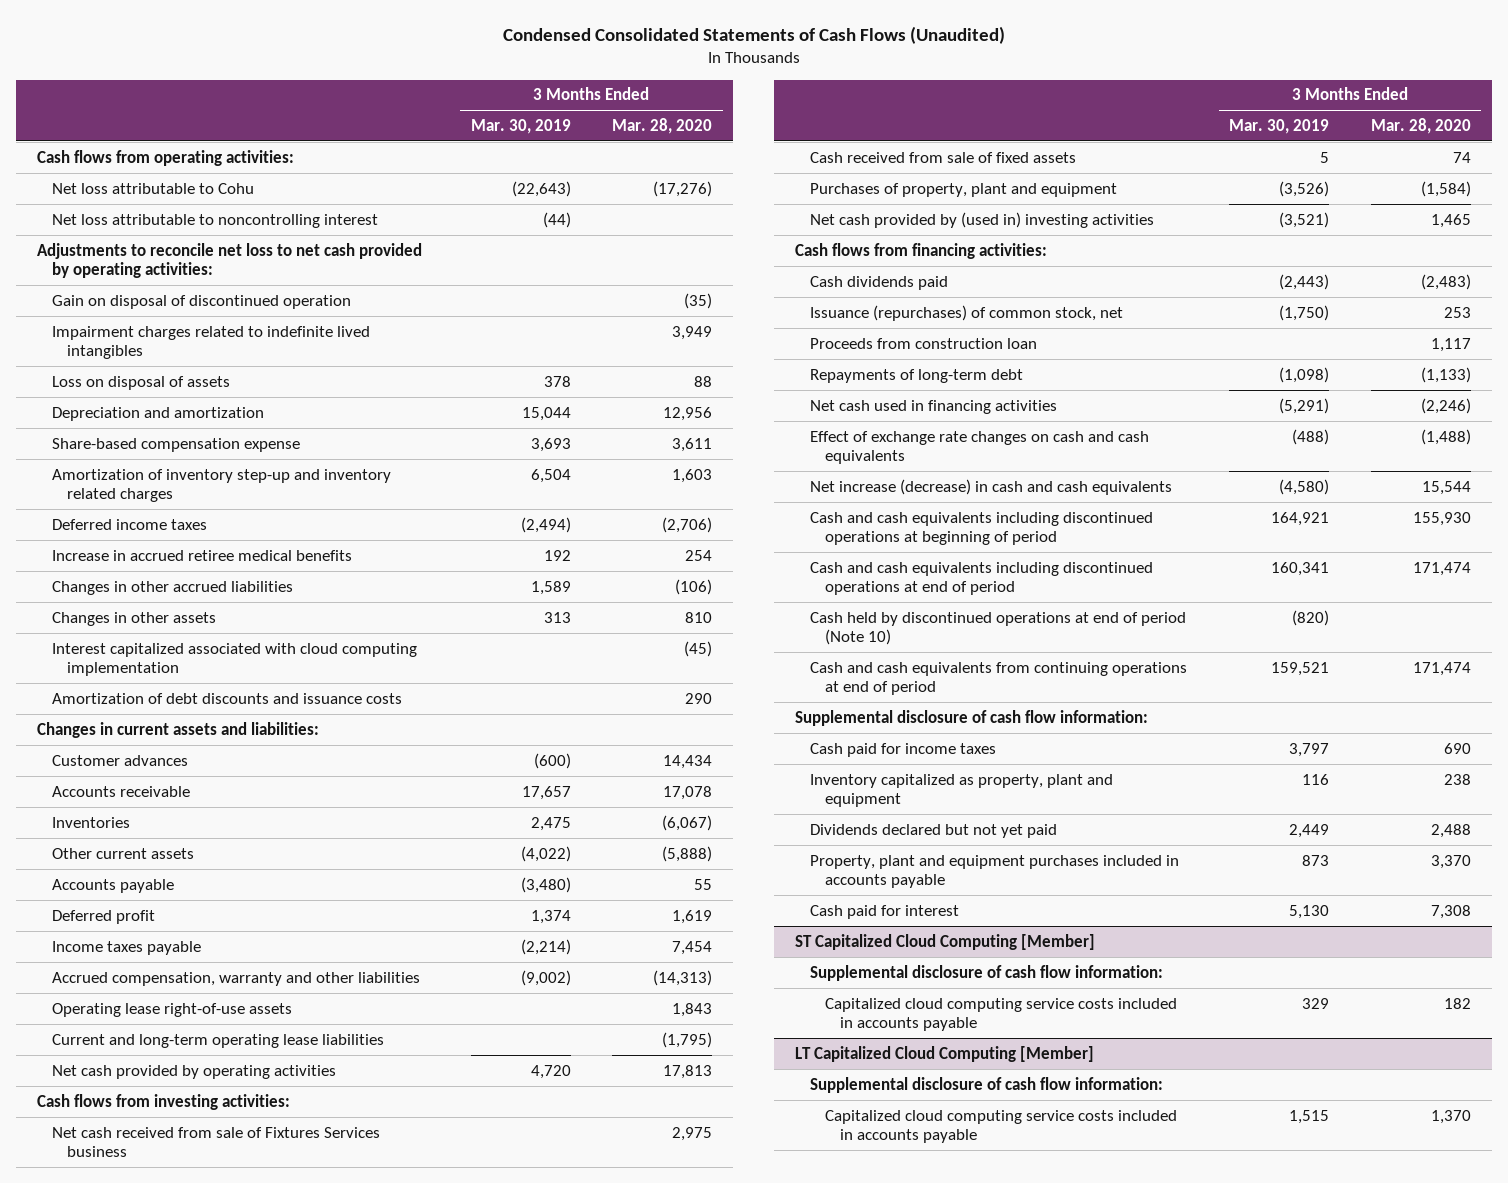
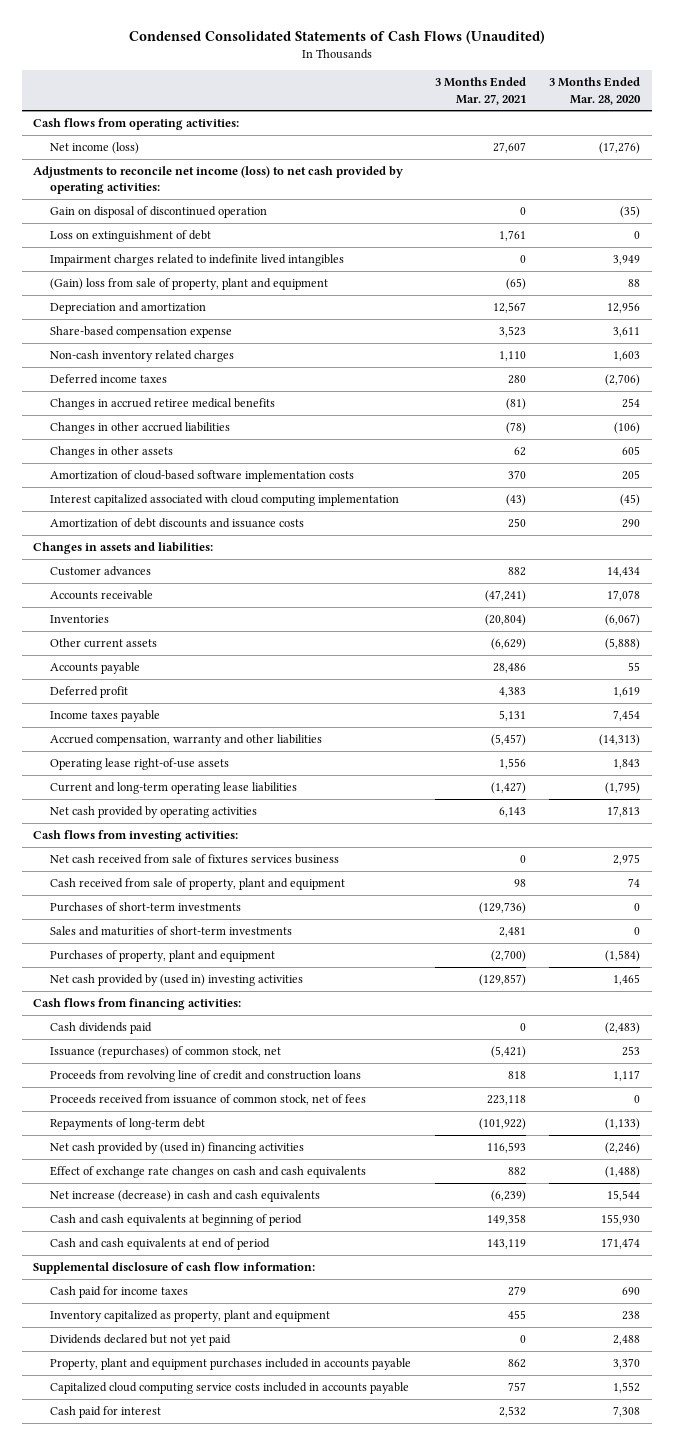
[470,118,571,134] Mar. 30, 2019 -> none
none -> [434,77,526,105] 3 Months Ended Mar. 27, 2021
[51,213,378,228] Net loss attributable to noncontrolling interest -> none
[51,182,254,194] Net loss attributable to Cohu -> [50,142,140,155] Net income (loss)
[36,242,422,279] Adjustments to reconcile net loss to net cash provided by operating activities: -> [33,166,404,195] Adjustments to reconcile net income (loss) to net cash provided by operating activities:
none -> [50,230,212,243] Loss on extinguishment of debt
[51,375,230,390] Loss on disposal of assets -> none
none -> [50,278,329,291] (Gain) loss from sale of property, plant and equipment
[51,468,391,503] Amortization of inventory step-up and inventory related charges -> [50,350,235,363] Non-cash inventory related charges
[51,549,352,561] Increase in accrued retiree medical benefits -> [50,398,276,411] Changes in accrued retiree medical benefits
[685,611,713,623] 810 -> [622,446,641,456] 605
none -> [50,470,355,483] Amortization of cloud-based software implementation costs
[36,721,319,738] Changes in current assets and liabilities: -> [33,542,214,555] Changes in assets and liabilities:
[51,1126,380,1158] Net cash received from sale of Fixtures Services business -> [50,854,340,865] Net cash received from sale of fixtures services business
[810,151,1077,163] Cash received from sale of fixed assets -> [50,878,346,891] Cash received from sale of property, plant and equipment
none -> [50,902,242,913] Purchases of short-term investments
none -> [50,926,293,937] Sales and maturities of short-term investments
[810,337,1038,349] Proceeds from construction loan -> [50,1070,362,1083] Proceeds from revolving line of credit and construction loans
none -> [50,1094,367,1106] Proceeds received from issuance of common stock, net of fees
[810,399,1058,414] Net cash used in financing activities -> [50,1142,305,1155] Net cash provided by (used in) financing activities
[810,611,1187,646] Cash held by discontinued operations at end of period (Note 10) -> none
[810,661,1188,696] Cash and cash equivalents from continuing operations at end of period -> none
[810,511,1154,546] Cash and cash equivalents including discontinued operations at beginning of period -> [50,1214,303,1227] Cash and cash equivalents at beginning of period
[810,561,1154,596] Cash and cash equivalents including discontinued operations at end of period -> [50,1238,271,1251] Cash and cash equivalents at end of period
none -> [50,1382,410,1395] Capitalized cloud computing service costs included in accounts payable
[795,933,1096,950] ST Capitalized Cloud Computing [Member] -> none
[810,964,1164,981] Supplemental disclosure of cash flow information: -> none
[825,997,1178,1032] Capitalized cloud computing service costs included in accounts payable -> none
[795,1045,1095,1062] LT Capitalized Cloud Computing [Member] -> none
[810,1076,1164,1093] Supplemental disclosure of cash flow information: -> none
[825,1109,1178,1144] Capitalized cloud computing service costs included in accounts payable -> none

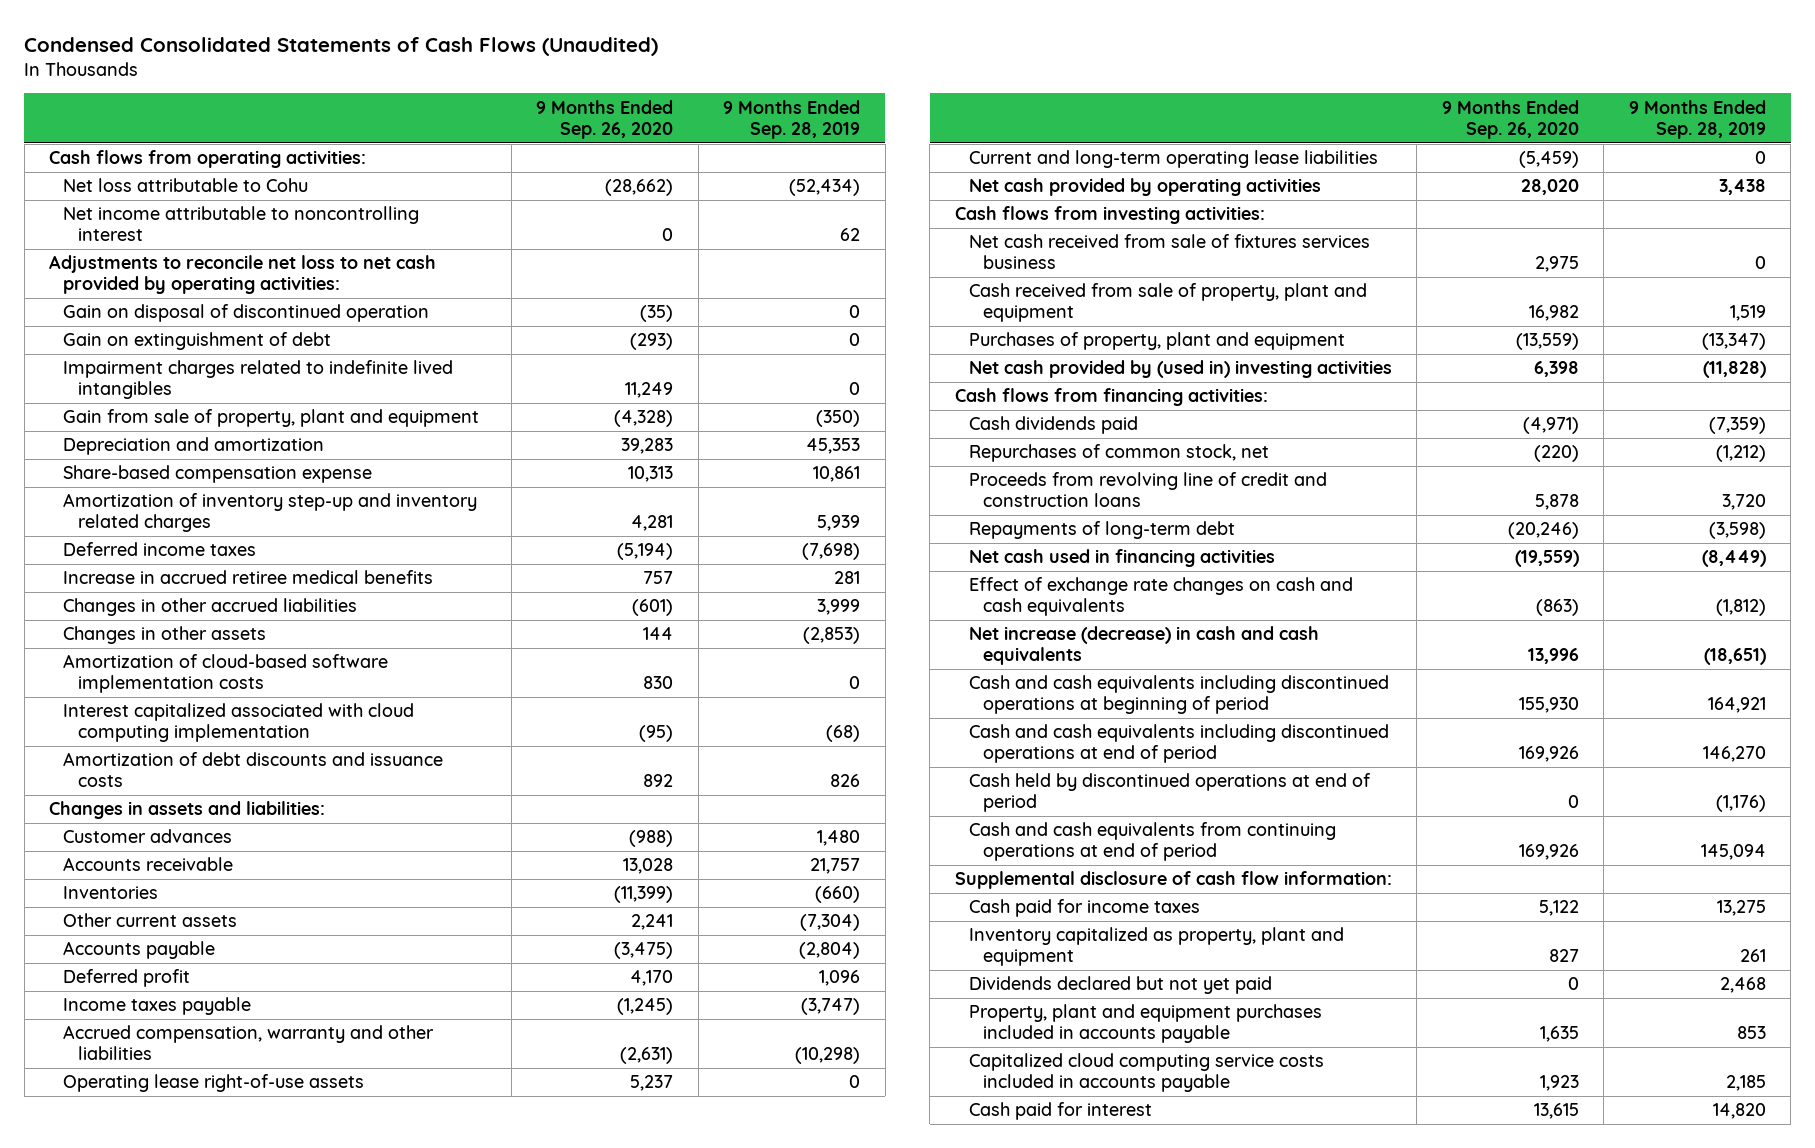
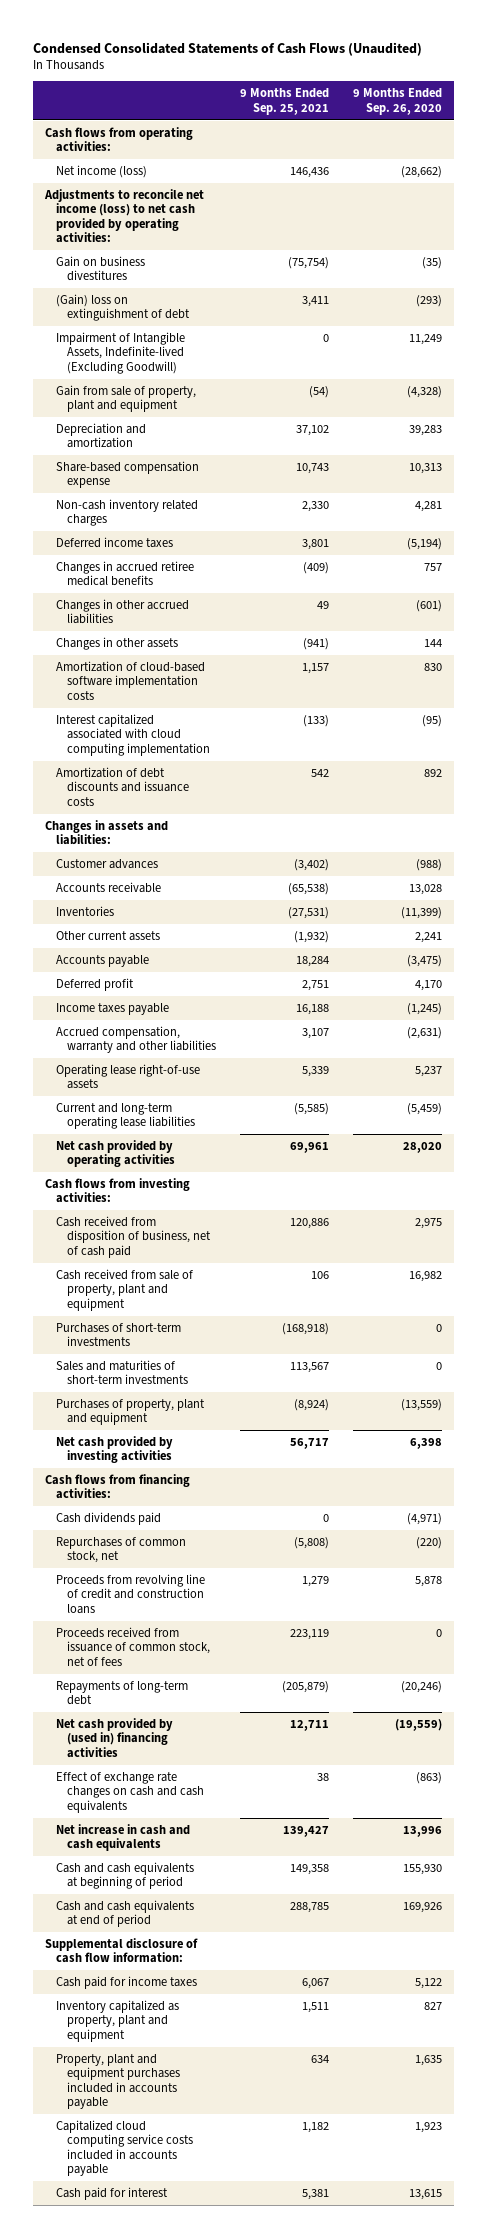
[723,99,861,139] 9 Months Ended Sep. 28, 2019 -> none
none -> [240,88,330,115] 9 Months Ended Sep. 25, 2021
[63,206,420,242] Net income attributable to noncontrolling interest -> none
[63,304,430,323] Gain on disposal of discontinued operation -> none
[63,178,309,193] Net loss attributable to Cohu -> [56,165,148,179] Net income (loss)
[49,255,437,295] Adjustments to reconcile net loss to net cash provided by operating activities: -> [44,189,205,244] Adjustments to reconcile net income (loss) to net cash provided by operating activities:
none -> [56,256,146,282] Gain on business divestitures
[63,332,332,351] Gain on extinguishment of debt -> [56,294,191,322] (Gain) loss on extinguishment of debt
[63,360,454,400] Impairment charges related to indefinite lived intangibles -> [56,332,186,374] Impairment of Intangible Assets, Indefinite-lived (Excluding Goodwill)
[63,493,478,533] Amortization of inventory step-up and inventory related charges -> [56,499,199,527] Non-cash inventory related charges
[63,570,434,585] Increase in accrued retiree medical benefits -> [56,561,195,587] Changes in accrued retiree medical benefits
[969,234,1371,270] Net cash received from sale of fixtures services business -> [56,1216,212,1258] Cash received from disposition of business, net of cash paid
none -> [56,1323,182,1347] Purchases of short-term investments
none -> [56,1360,189,1385] Sales and maturities of short-term investments
[969,360,1393,379] Net cash provided by (used in) investing activities -> [56,1436,174,1464] Net cash provided by investing activities
none -> [56,1627,211,1666] Proceeds received from issuance of common stock, net of fees
[969,549,1276,568] Net cash used in financing activities -> [56,1718,174,1758] Net cash provided by (used in) financing activities
[969,773,1372,813] Cash held by discontinued operations at end of period -> none
[969,822,1337,862] Cash and cash equivalents from continuing operations at end of period -> none
[969,626,1320,666] Net increase (decrease) in cash and cash equivalents -> [56,1824,191,1852] Net increase in cash and cash equivalents
[969,675,1390,715] Cash and cash equivalents including discontinued operations at beginning of period -> [56,1862,195,1890] Cash and cash equivalents at beginning of period
[969,724,1390,764] Cash and cash equivalents including discontinued operations at end of period -> [56,1900,195,1928] Cash and cash equivalents at end of period
[969,976,1273,995] Dividends declared but not yet paid -> none

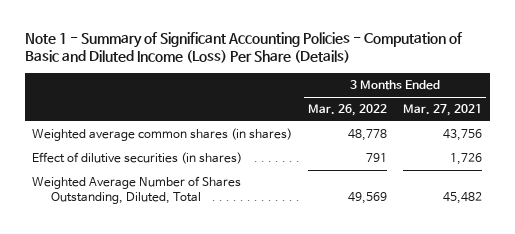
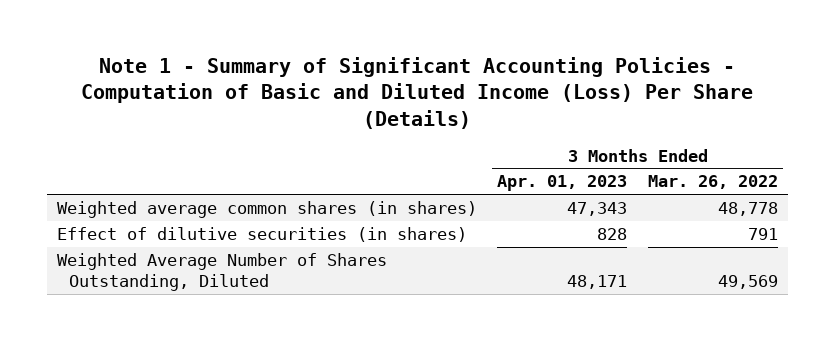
[403,104,483,117] Mar. 27, 2021 -> none
none -> [497,175,628,192] Apr. 01, 2023
[32,176,242,205] Weighted Average Number of Shares Outstanding, Diluted, Total -> [56,253,387,292] Weighted Average Number of Shares Outstanding, Diluted

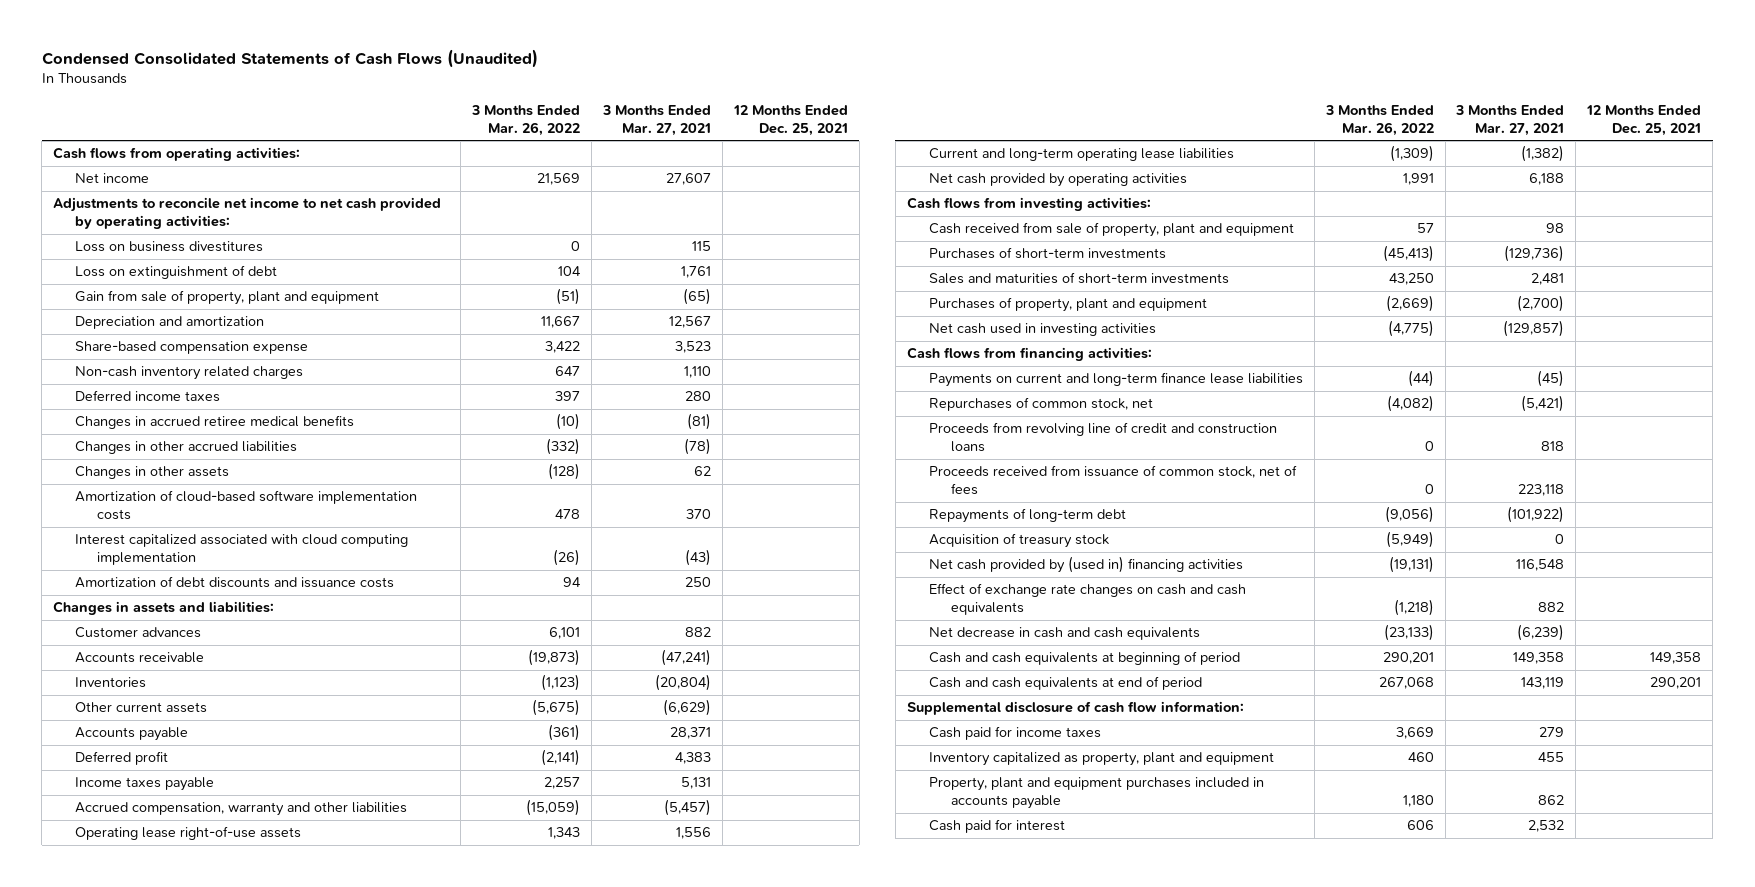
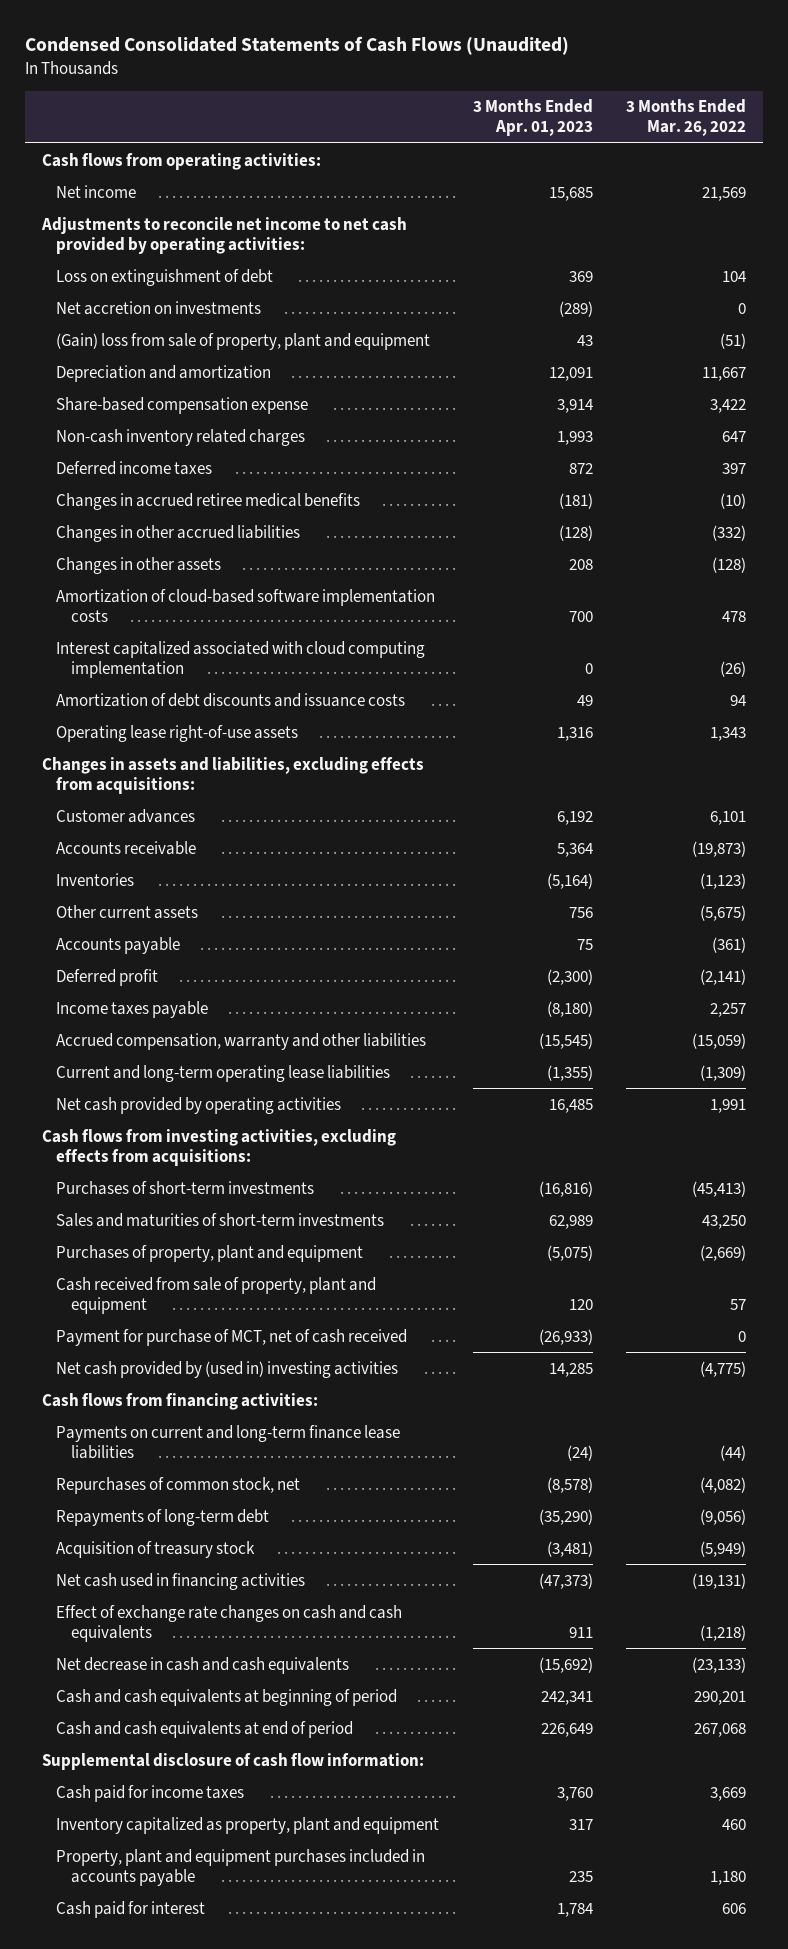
[602,105,712,136] 3 Months Ended Mar. 27, 2021 -> none
[733,105,849,136] 12 Months Ended Dec. 25, 2021 -> none
none -> [472,99,593,137] 3 Months Ended Apr. 01, 2023
[75,241,264,253] Loss on business divestitures -> none
none -> [56,300,262,315] Net accretion on investments
[75,290,380,306] Gain from sale of property, plant and equipment -> [56,332,431,350] (Gain) loss from sale of property, plant and equipment
[75,826,302,841] Operating lease right-of-use assets -> [56,724,299,742] Operating lease right-of-use assets
[53,601,275,616] Changes in assets and liabilities: -> [41,756,424,794] Changes in assets and liabilities, excluding effects from acquisitions:
[906,197,1151,212] Cash flows from investing activities: -> [41,1128,396,1166] Cash flows from investing activities, excluding effects from acquisitions:
[928,222,1294,238] Cash received from sale of property, plant and equipment -> [56,1276,377,1314] Cash received from sale of property, plant and equipment
none -> [56,1328,408,1346] Payment for purchase of MCT, net of cash received
[928,323,1156,337] Net cash used in investing activities -> [56,1360,399,1378] Net cash provided by (used in) investing activities
[928,422,1277,452] Proceeds from revolving line of credit and construction loans -> none
[928,465,1297,495] Proceeds received from issuance of common stock, net of fees -> none
[928,556,1243,574] Net cash provided by (used in) financing activities -> [56,1572,306,1590] Net cash used in financing activities

